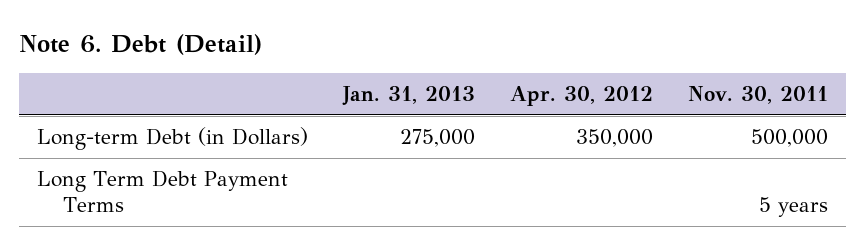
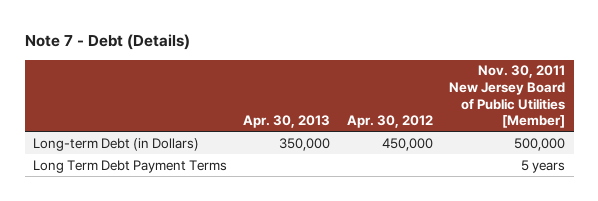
[18,33,262,55] Note 6. Debt (Detail) -> [24,34,190,51] Note 7 - Debt (Details)
[341,86,475,107] Jan. 31, 2013 -> none
[688,86,829,105] Nov. 30, 2011 -> none
none -> [243,115,331,129] Apr. 30, 2013
none -> [449,65,566,129] Nov. 30, 2011 New Jersey Board of Public Utilities [Member]
[576,129,654,148] 350,000 -> [381,137,433,151] 450,000

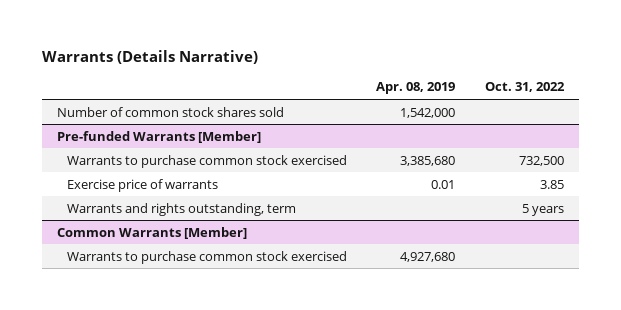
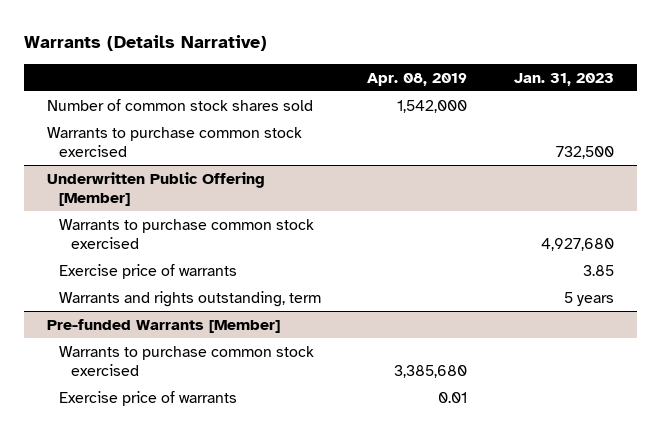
[484,82,565,93] Oct. 31, 2022 -> none
none -> [513,72,614,86] Jan. 31, 2023
none -> [46,126,302,157] Warrants to purchase common stock exercised
none -> [46,171,265,206] Underwritten Public Offering [Member]
none -> [58,218,314,249] Warrants to purchase common stock exercised
none -> [58,263,237,279] Exercise price of warrants
none -> [58,290,321,307] Warrants and rights outstanding, term
[66,202,296,216] Warrants and rights outstanding, term -> none
[57,226,248,239] Common Warrants [Member] -> none
[66,250,347,264] Warrants to purchase common stock exercised -> none

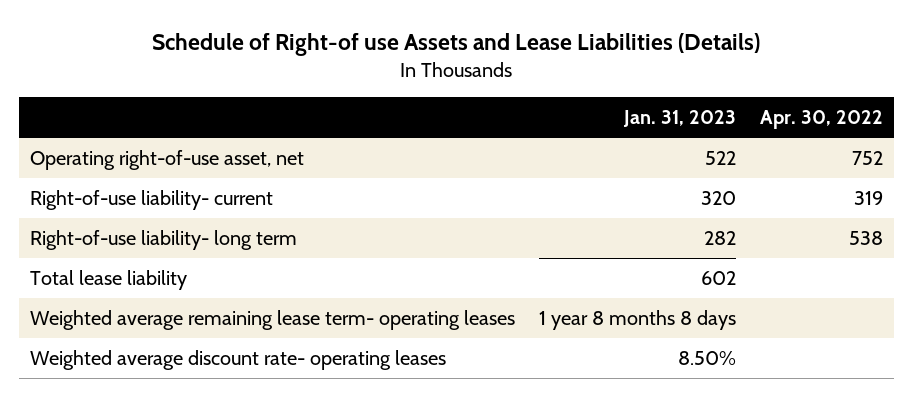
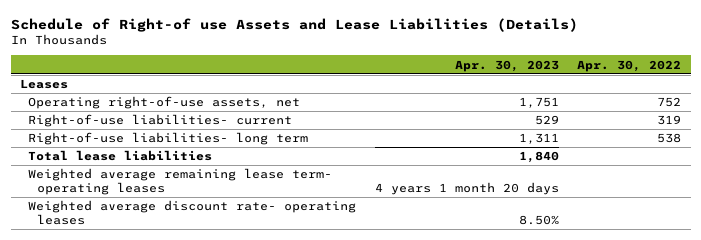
[622,110,736,128] Jan. 31, 2023 -> none
none -> [454,59,559,72] Apr. 30, 2023
none -> [20,79,69,90] Leases
[30,150,305,171] Operating right-of-use asset, net -> [28,96,301,110] Operating right-of-use assets, net
[30,190,274,211] Right-of-use liability- current -> [28,114,293,128] Right-of-use liabilities- current
[30,230,298,251] Right-of-use liability- long term -> [28,132,309,146] Right-of-use liabilities- long term
[30,270,188,291] Total lease liability -> [28,150,213,162] Total lease liabilities

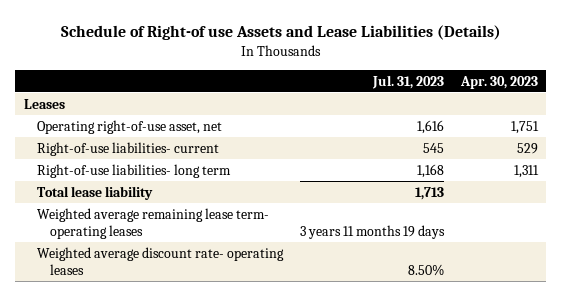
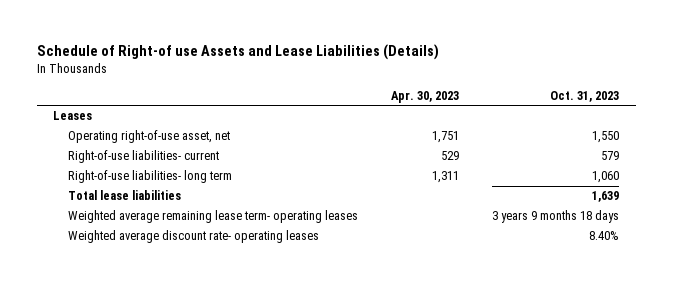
[371,74,444,89] Jul. 31, 2023 -> none
none -> [550,90,620,102] Oct. 31, 2023
[36,185,153,200] Total lease liability -> [68,190,182,201] Total lease liabilities

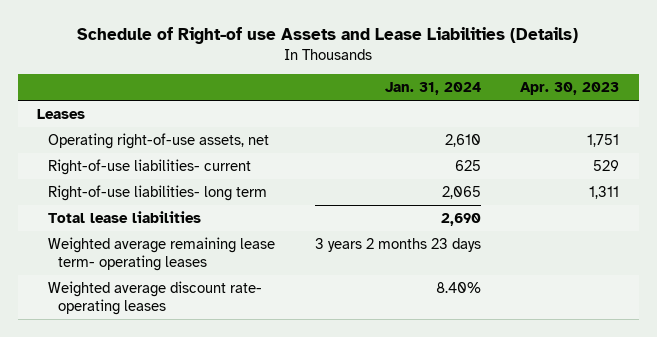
[550,90,620,102] Oct. 31, 2023 -> none
none -> [384,82,481,96] Jan. 31, 2024
[68,130,231,144] Operating right-of-use asset, net -> [47,132,269,149] Operating right-of-use assets, net

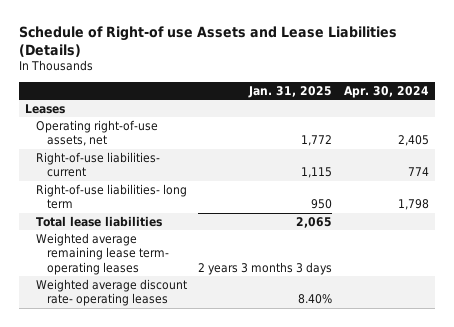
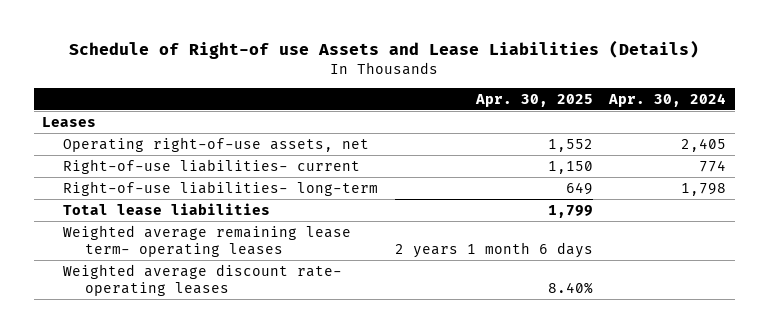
[248,85,333,98] Jan. 31, 2025 -> none
none -> [474,93,593,107] Apr. 30, 2025
[35,183,187,210] Right-of-use liabilities- long term -> [63,180,379,196] Right-of-use liabilities- long-term

